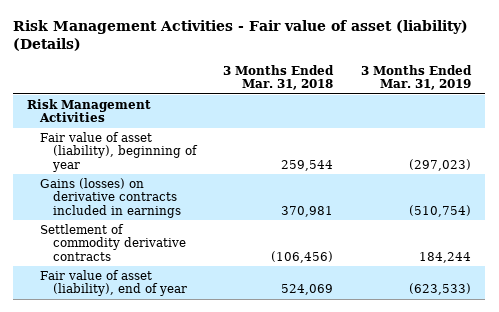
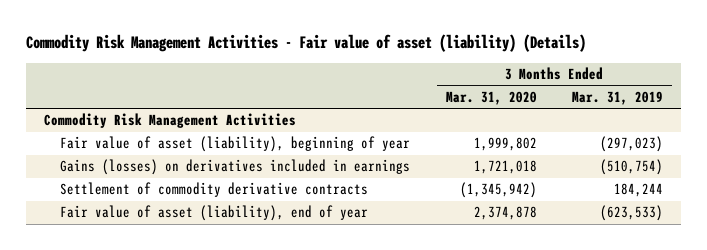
[13,20,469,52] Risk Management Activities - Fair value of asset (liability) (Details) -> [25,34,586,53] Commodity Risk Management Activities - Fair value of asset (liability) (Details)
[223,64,335,91] 3 Months Ended Mar. 31, 2018 -> none
none -> [445,90,537,105] Mar. 31, 2020
[27,99,152,123] Risk Management Activities -> [43,113,296,129] Commodity Risk Management Activities
[39,178,181,218] Gains (losses) on derivative contracts included in earnings -> [60,159,411,176] Gains (losses) on derivatives included in earnings

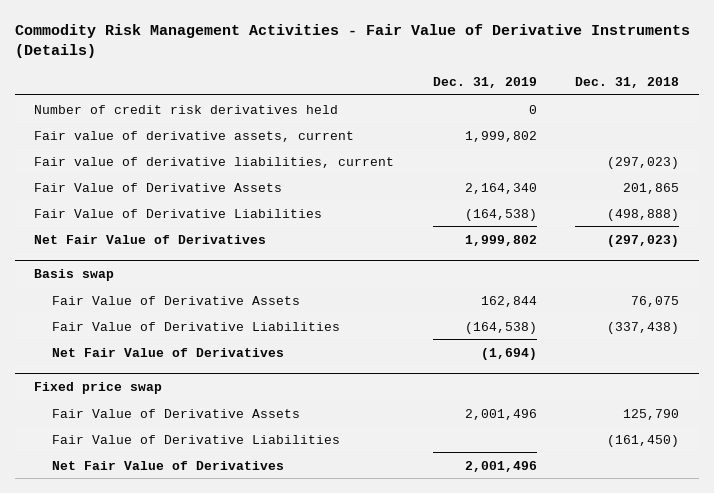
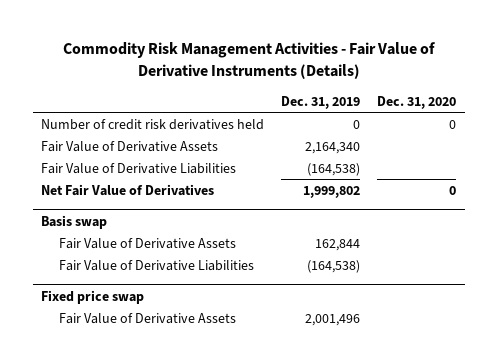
[575,77,680,89] Dec. 31, 2018 -> none
none -> [377,95,457,109] Dec. 31, 2020
[34,130,355,142] Fair value of derivative assets, current -> none
[34,156,395,168] Fair value of derivative liabilities, current -> none
[51,347,284,357] Net Fair Value of Derivatives -> none
[51,434,340,444] Fair Value of Derivative Liabilities -> none
[51,460,284,470] Net Fair Value of Derivatives -> none

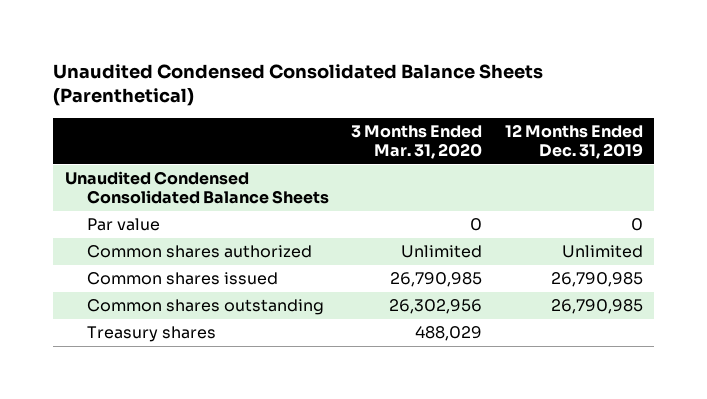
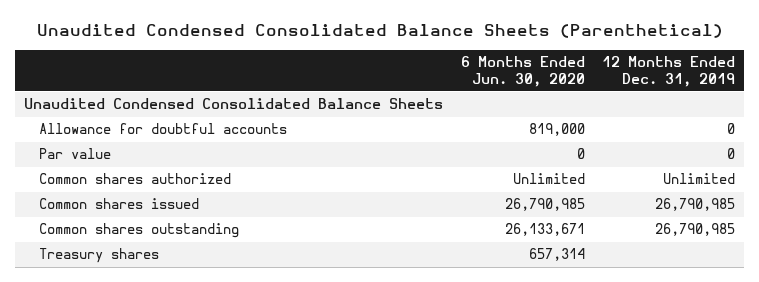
[351,125,483,160] 3 Months Ended Mar. 31, 2020 -> none
none -> [460,56,585,87] 6 Months Ended Jun. 30, 2020
none -> [39,123,288,135] Allowance for doubtful accounts

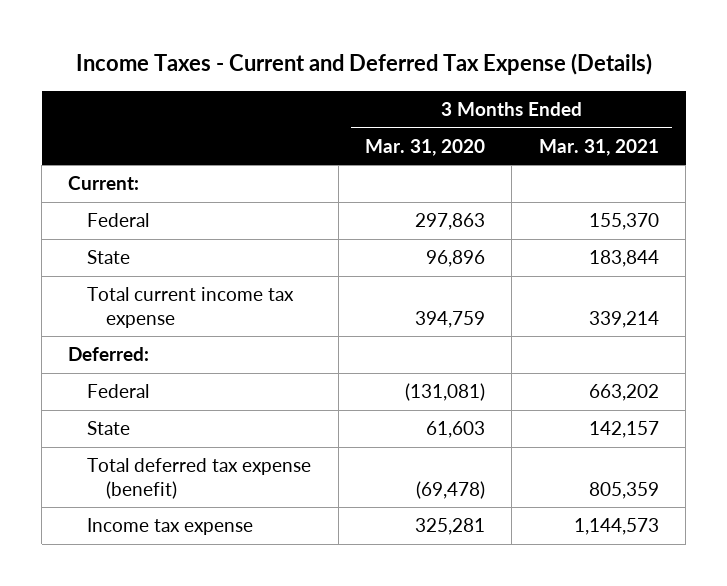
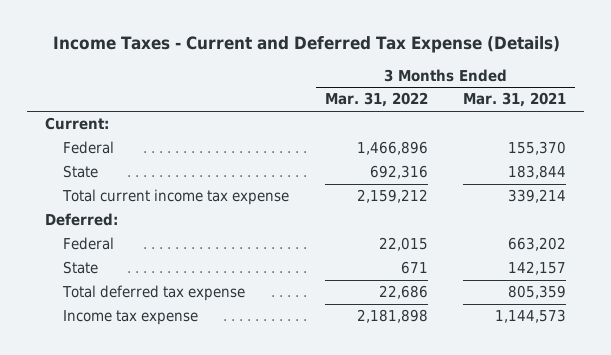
[364,138,485,156] Mar. 31, 2020 -> none
none -> [324,92,428,108] Mar. 31, 2022
[87,458,312,500] Total deferred tax expense (benefit) -> [62,285,246,302] Total deferred tax expense

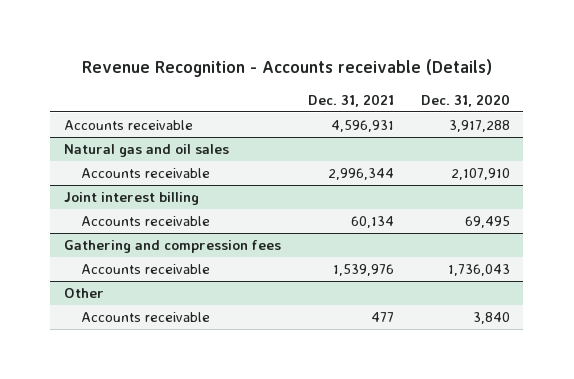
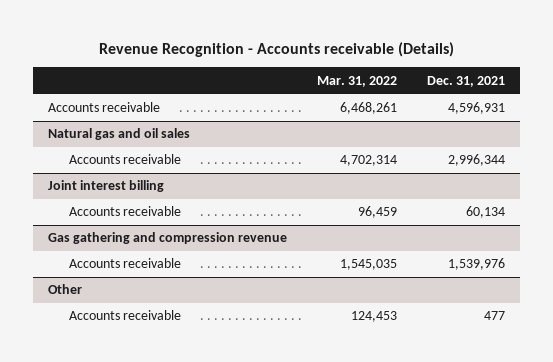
[420,93,510,107] Dec. 31, 2020 -> none
none -> [317,75,398,87] Mar. 31, 2022
[63,239,281,253] Gathering and compression fees -> [47,232,287,245] Gas gathering and compression revenue

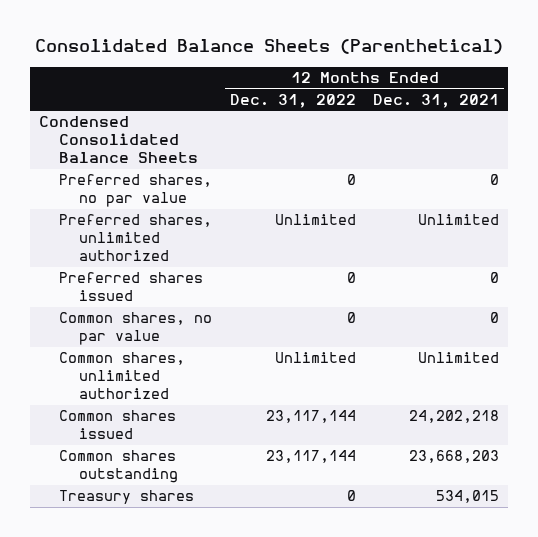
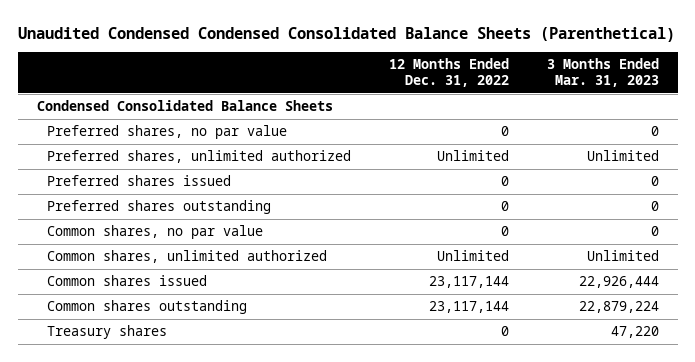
[35,39,504,55] Consolidated Balance Sheets (Parenthetical) -> [17,26,675,42] Unaudited Condensed Condensed Consolidated Balance Sheets (Parenthetical)
[373,93,500,108] Dec. 31, 2021 -> none
none -> [546,58,659,87] 3 Months Ended Mar. 31, 2023
none -> [46,200,271,215] Preferred shares outstanding

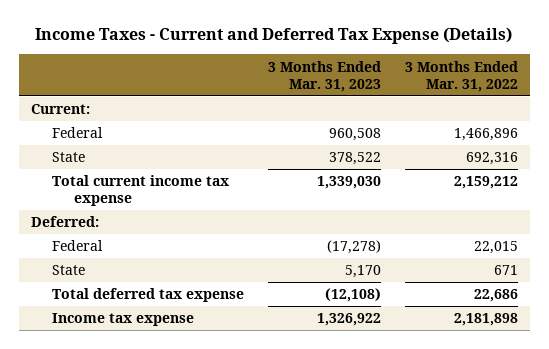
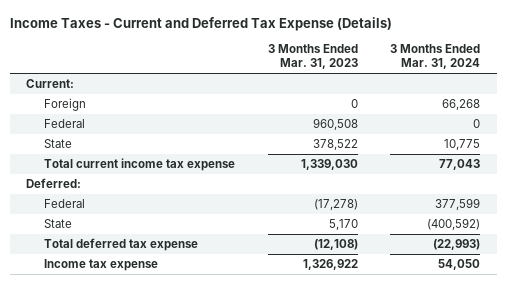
[404,60,518,92] 3 Months Ended Mar. 31, 2022 -> none
none -> [390,44,481,70] 3 Months Ended Mar. 31, 2024
none -> [43,98,86,112] Foreign

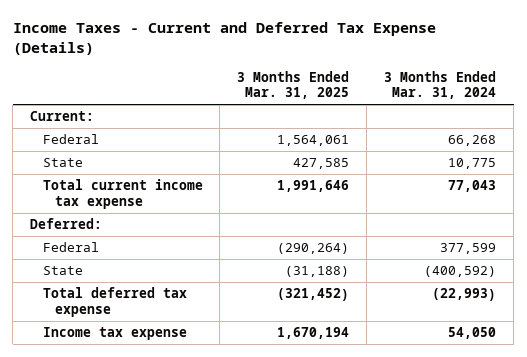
[267,44,358,70] 3 Months Ended Mar. 31, 2023 -> none
none -> [237,70,350,100] 3 Months Ended Mar. 31, 2025
[43,98,86,112] Foreign -> none
[473,119,481,129] 0 -> [448,135,497,147] 66,268

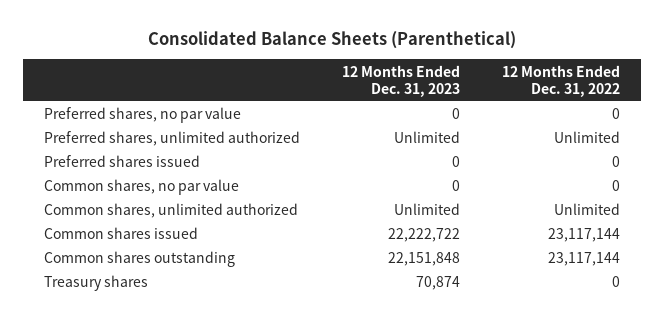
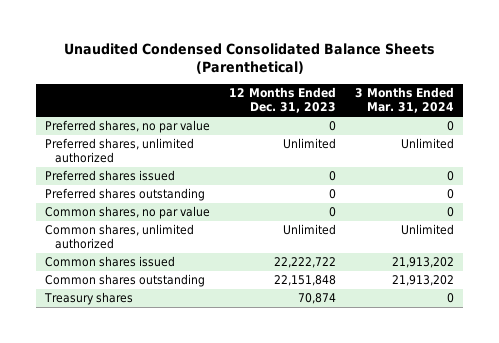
[148,31,517,50] Consolidated Balance Sheets (Parenthetical) -> [63,43,435,75] Unaudited Condensed Consolidated Balance Sheets (Parenthetical)
[502,64,621,97] 12 Months Ended Dec. 31, 2022 -> none
none -> [354,87,454,114] 3 Months Ended Mar. 31, 2024
none -> [45,188,206,202] Preferred shares outstanding

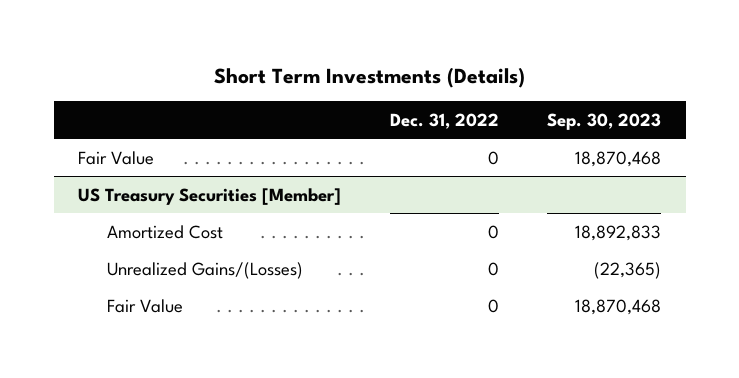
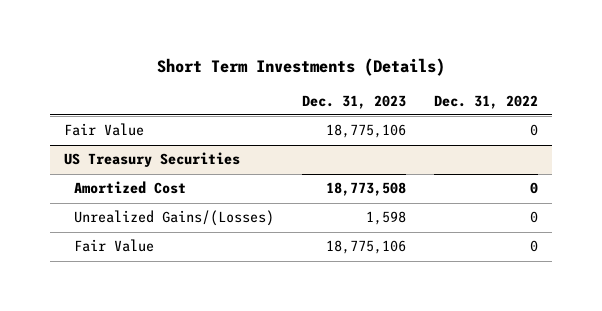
[547,112,662,130] Sep. 30, 2023 -> none
none -> [302,94,407,109] Dec. 31, 2023
[77,187,341,205] US Treasury Securities [Member] -> [63,152,240,168] US Treasury Securities

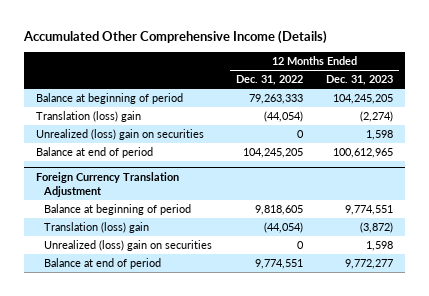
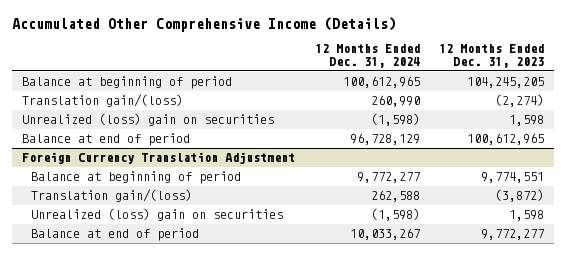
[235,75,303,86] Dec. 31, 2022 -> none
none -> [314,44,420,69] 12 Months Ended Dec. 31, 2024
[35,111,141,123] Translation (loss) gain -> [22,94,184,108] Translation gain/(loss)
[43,222,149,234] Translation (loss) gain -> [30,189,192,203] Translation gain/(loss)

